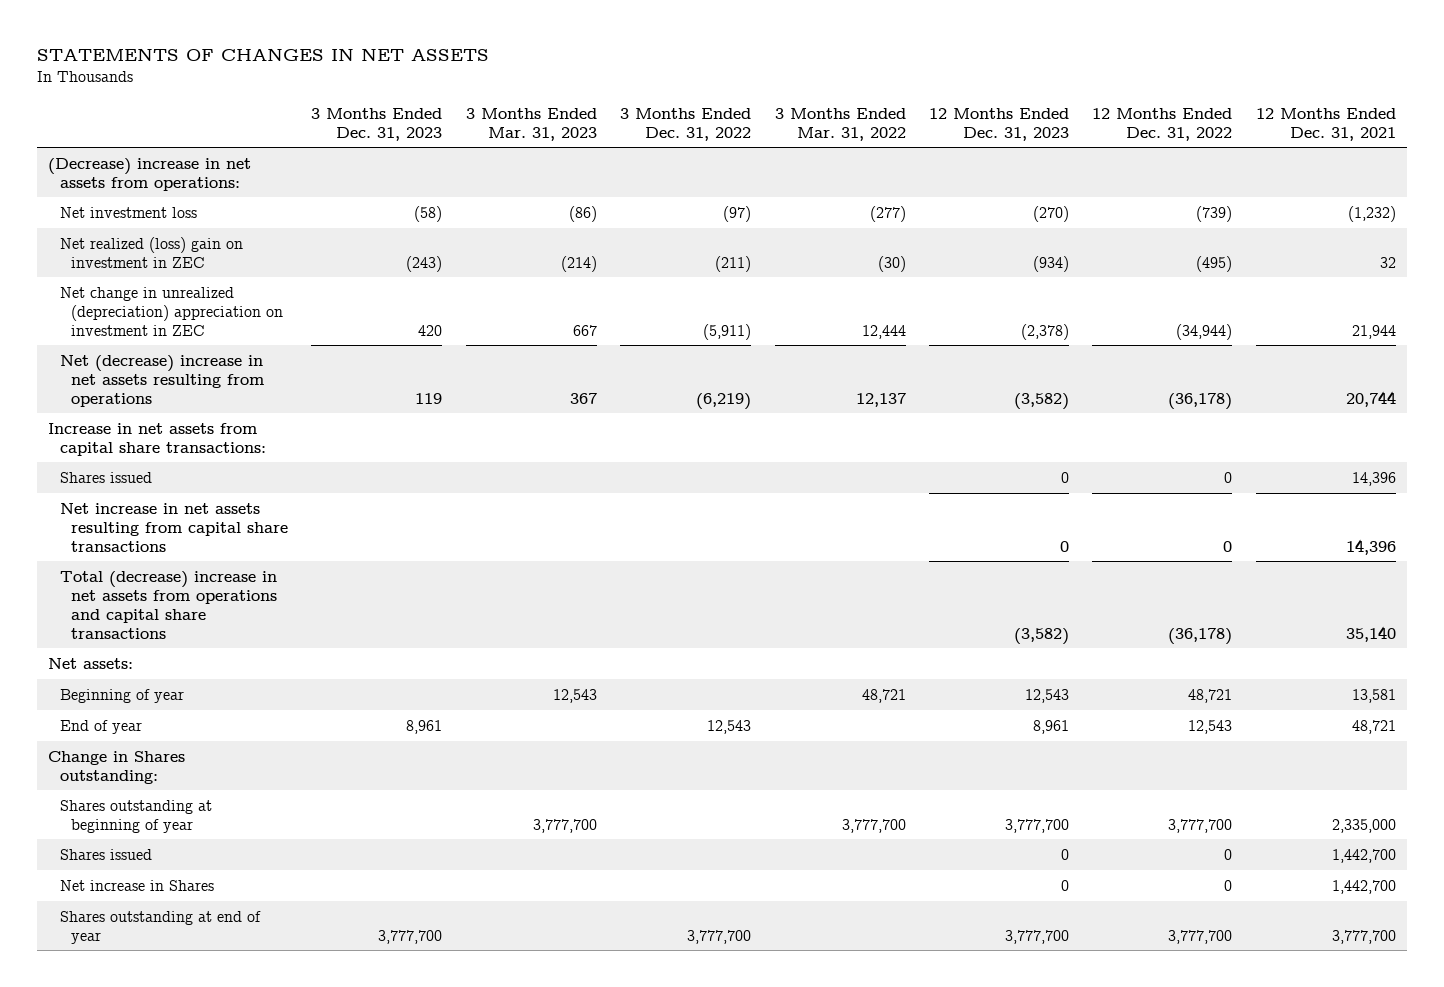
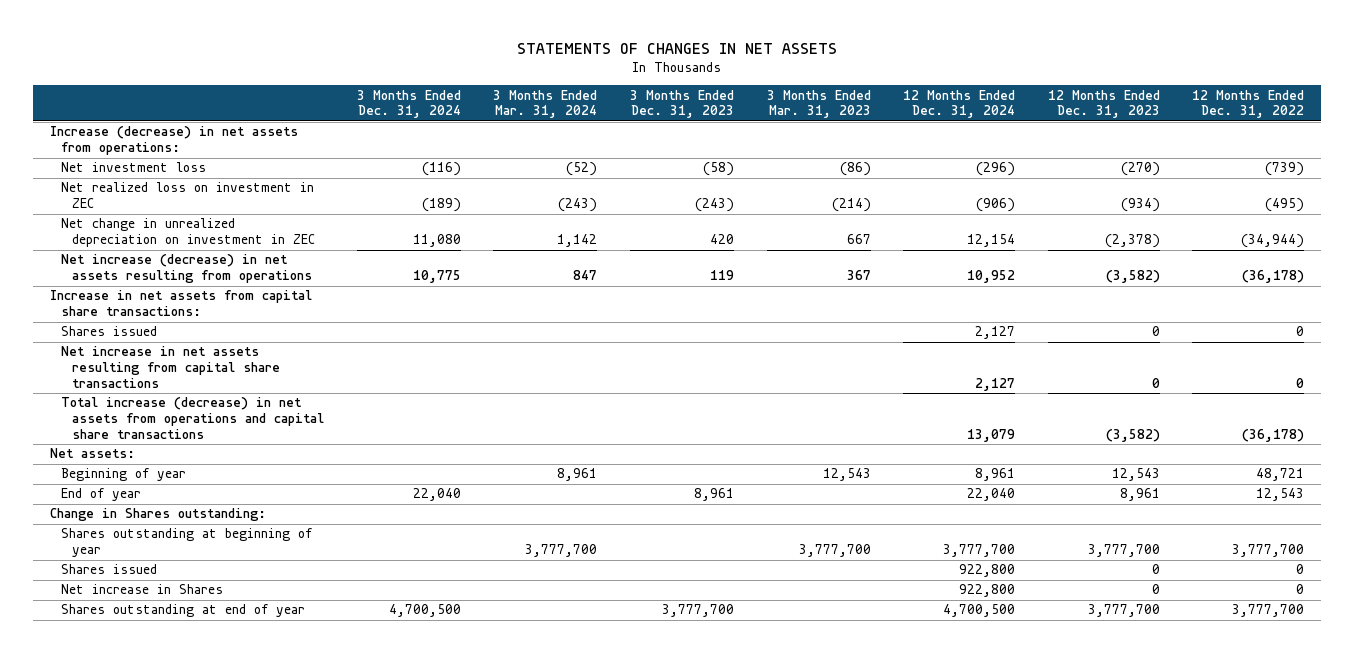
[620,107,752,141] 3 Months Ended Dec. 31, 2022 -> none
[774,107,906,141] 3 Months Ended Mar. 31, 2022 -> none
[1255,107,1396,141] 12 Months Ended Dec. 31, 2021 -> none
none -> [356,89,461,119] 3 Months Ended Dec. 31, 2024
none -> [493,89,598,119] 3 Months Ended Mar. 31, 2024
none -> [903,89,1016,119] 12 Months Ended Dec. 31, 2024
[48,157,252,191] (Decrease) increase in net assets from operations: -> [49,126,298,156] Increase (decrease) in net assets from operations:
[59,236,243,268] Net realized (loss) gain on investment in ZEC -> [60,182,314,209] Net realized loss on investment in ZEC
[59,286,284,336] Net change in unrealized (depreciation) appreciation on investment in ZEC -> [60,218,316,248] Net change in unrealized depreciation on investment in ZEC
[59,354,265,407] Net (decrease) increase in net assets resulting from operations -> [60,254,313,284] Net increase (decrease) in net assets resulting from operations
[59,570,278,639] Total (decrease) increase in net assets from operations and capital share transactions -> [60,397,325,440] Total increase (decrease) in net assets from operations and capital share transactions

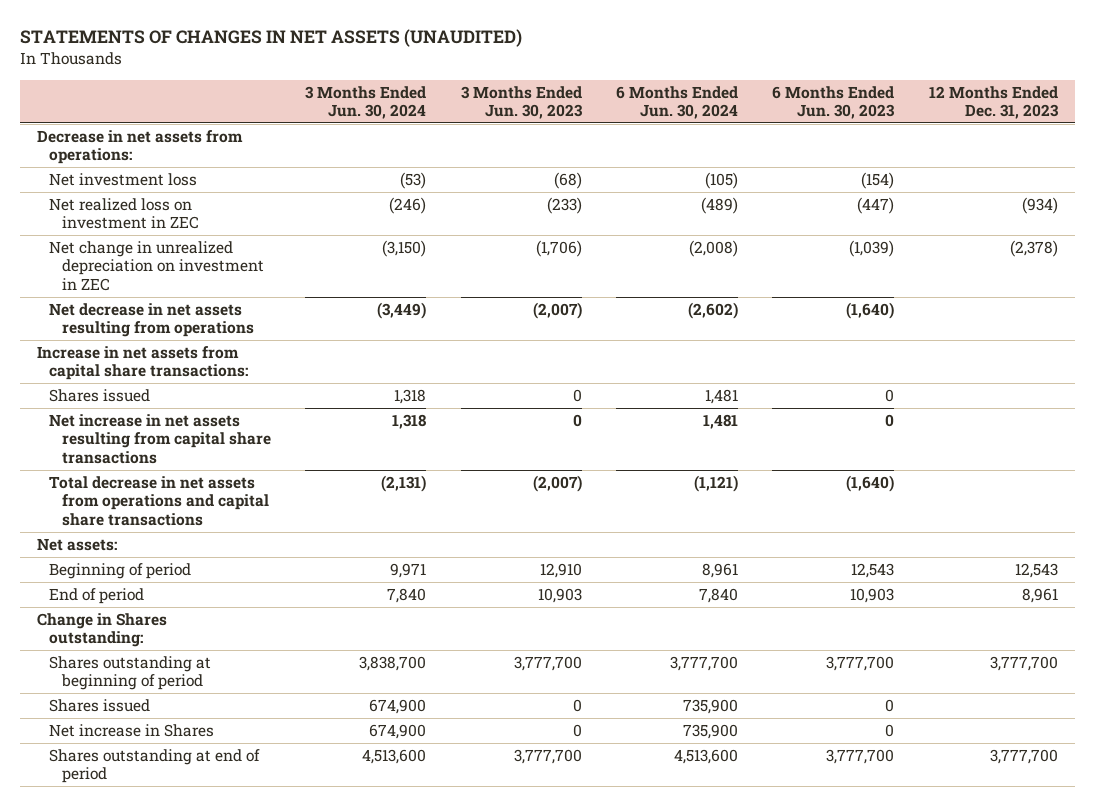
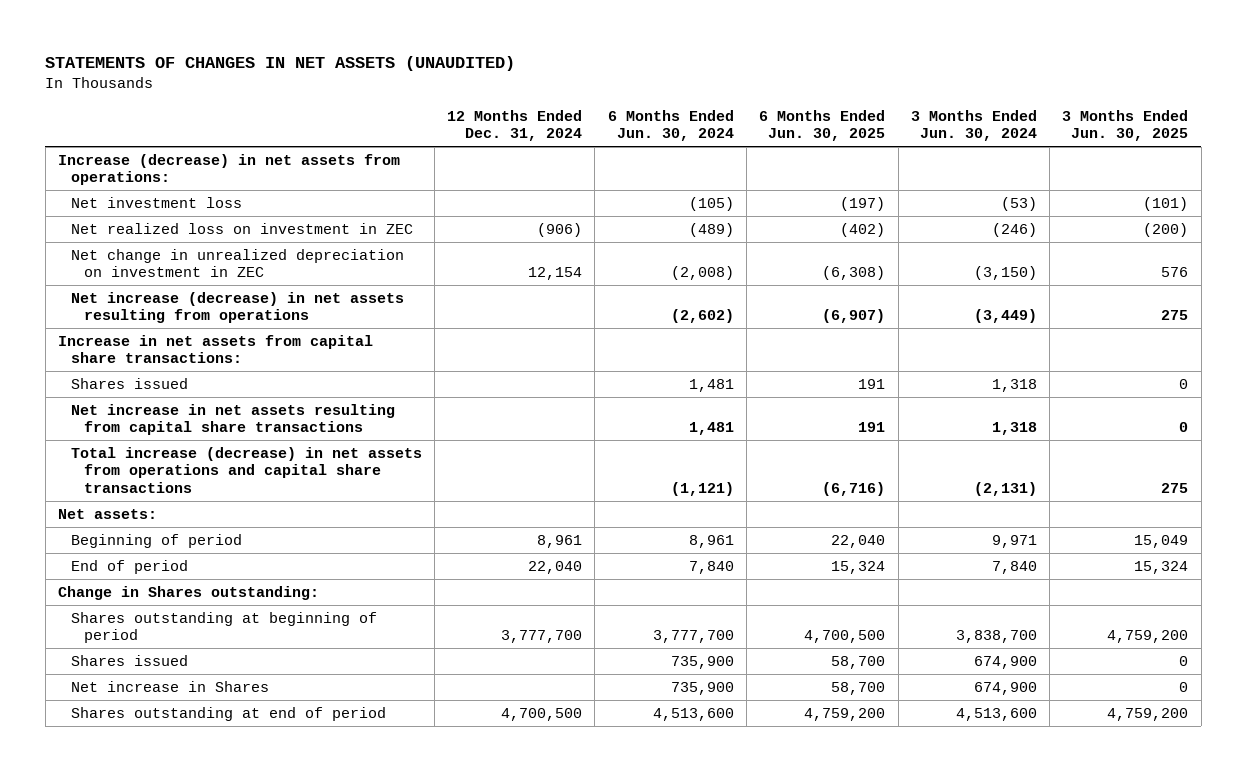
[460,85,583,119] 3 Months Ended Jun. 30, 2023 -> none
[772,85,896,119] 6 Months Ended Jun. 30, 2023 -> none
[928,85,1059,119] 12 Months Ended Dec. 31, 2023 -> none
none -> [447,109,583,142] 12 Months Ended Dec. 31, 2024
none -> [759,109,886,142] 6 Months Ended Jun. 30, 2025
none -> [1062,109,1189,142] 3 Months Ended Jun. 30, 2025
[36,130,243,165] Decrease in net assets from operations: -> [57,153,400,186] Increase (decrease) in net assets from operations:
[49,303,255,338] Net decrease in net assets resulting from operations -> [70,291,404,324] Net increase (decrease) in net assets resulting from operations
[49,476,270,526] Total decrease in net assets from operations and capital share transactions -> [70,446,422,493] Total increase (decrease) in net assets from operations and capital share transactions

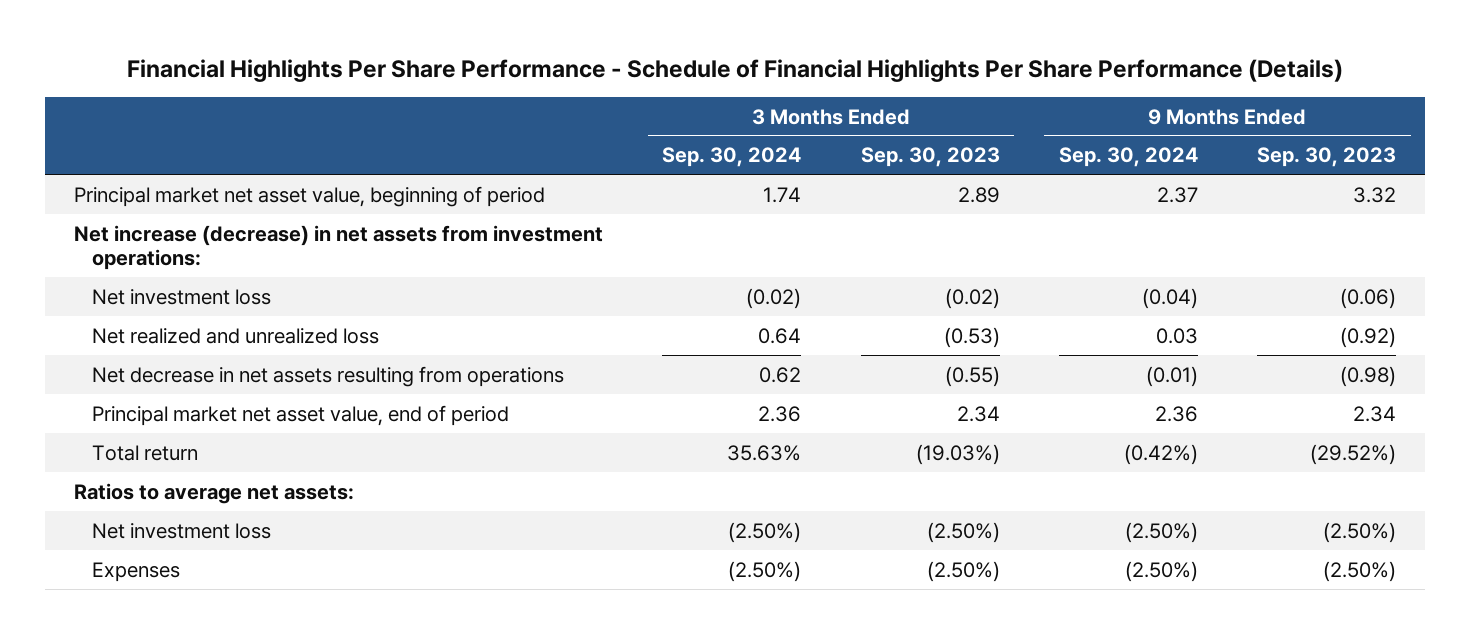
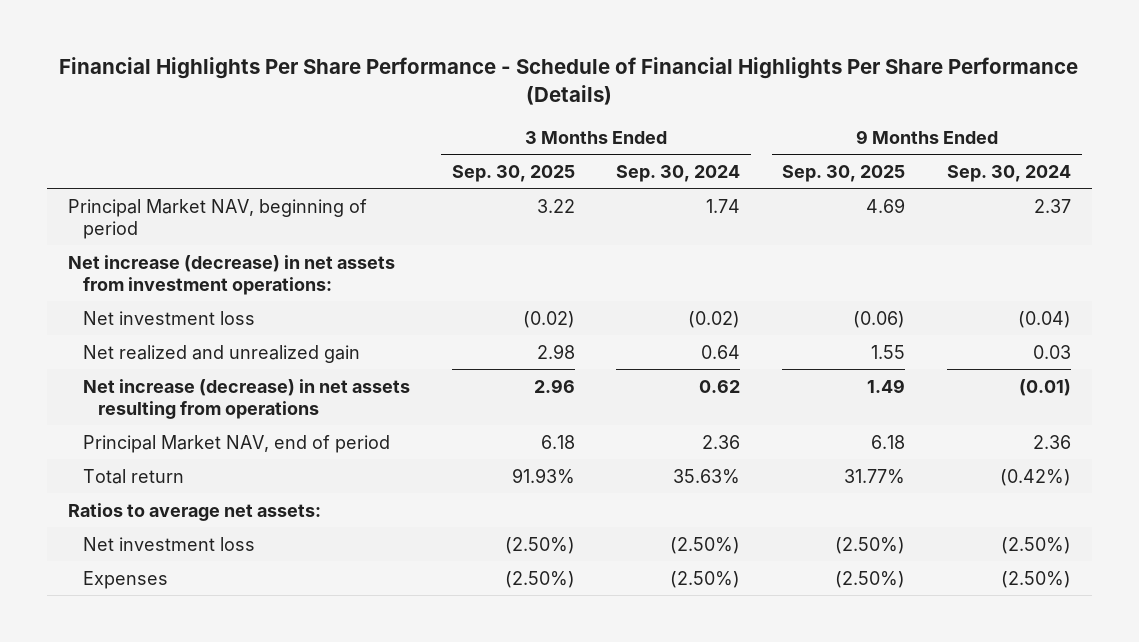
[860,147,1000,168] Sep. 30, 2023 -> none
[1256,147,1396,168] Sep. 30, 2023 -> none
none -> [451,164,575,182] Sep. 30, 2025
none -> [782,164,906,182] Sep. 30, 2025
[74,185,546,207] Principal market net asset value, beginning of period -> [67,198,367,239] Principal Market NAV, beginning of period
[91,327,379,344] Net realized and unrealized loss -> [82,344,360,363] Net realized and unrealized gain
[91,365,564,387] Net decrease in net assets resulting from operations -> [82,378,410,419] Net increase (decrease) in net assets resulting from operations
[91,404,509,426] Principal market net asset value, end of period -> [82,434,390,453] Principal Market NAV, end of period

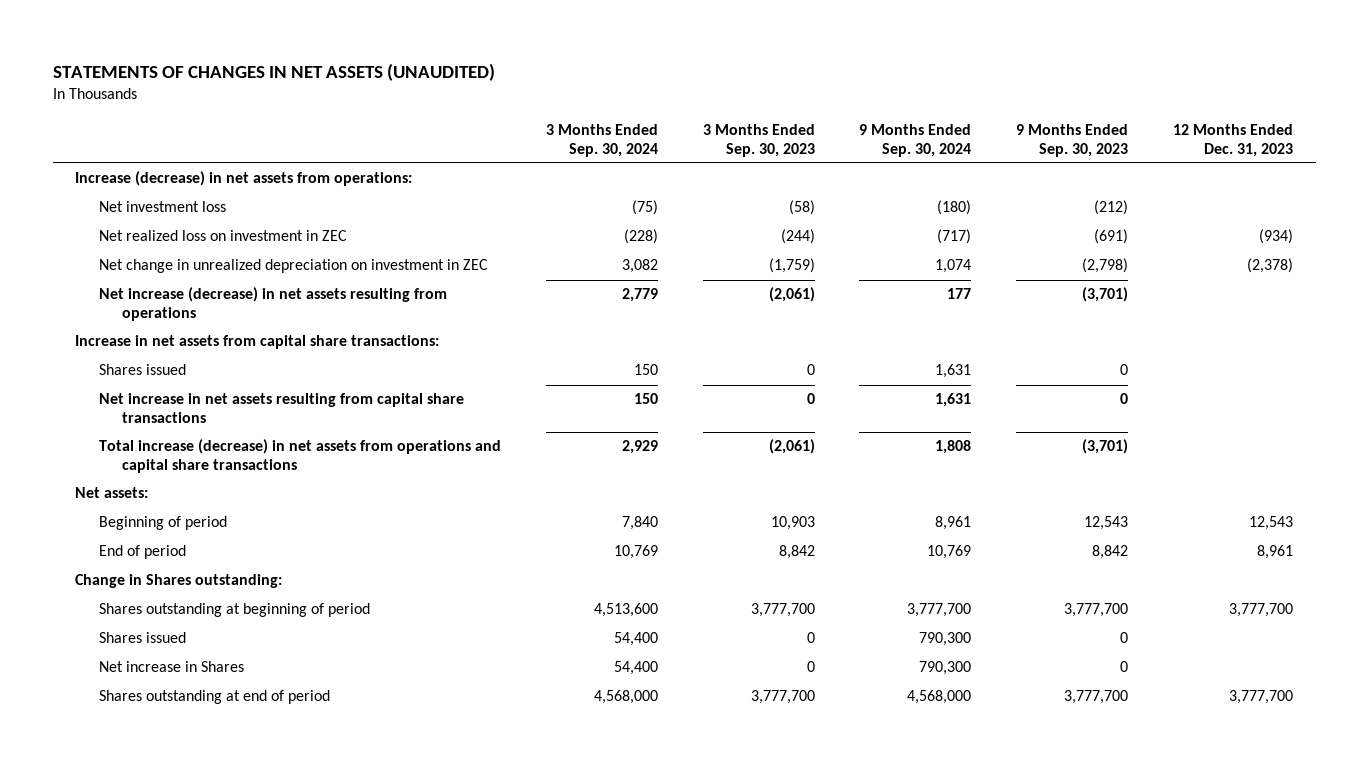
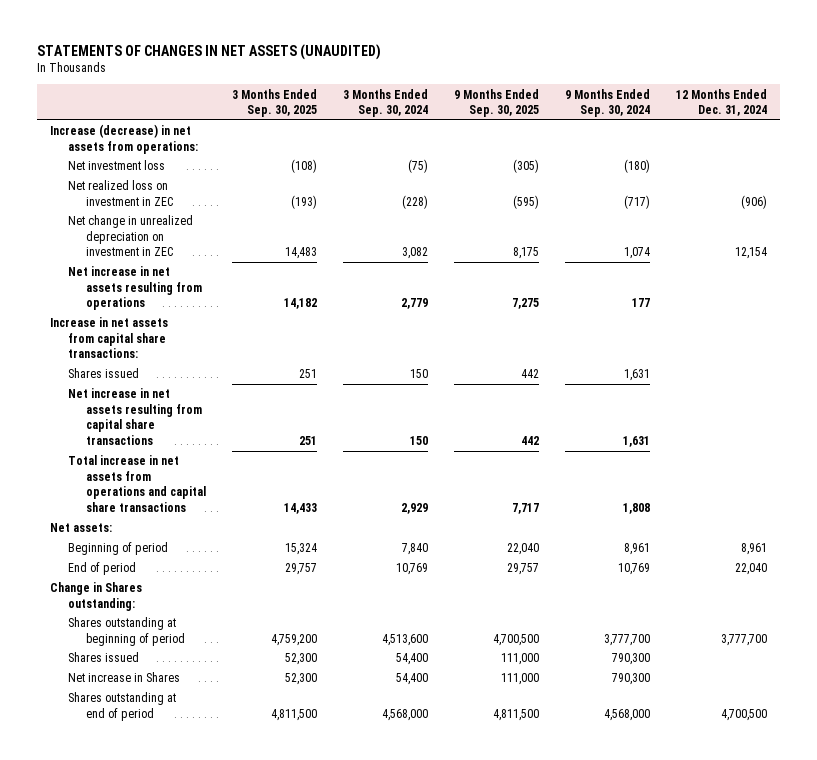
[702,123,815,157] 3 Months Ended Sep. 30, 2023 -> none
[1016,123,1129,157] 9 Months Ended Sep. 30, 2023 -> none
[1173,123,1294,157] 12 Months Ended Dec. 31, 2023 -> none
none -> [231,88,317,118] 3 Months Ended Sep. 30, 2025
none -> [453,88,539,118] 9 Months Ended Sep. 30, 2025
none -> [675,88,767,117] 12 Months Ended Dec. 31, 2024
[98,287,447,322] Net increase (decrease) in net assets resulting from operations -> [67,266,202,311] Net increase in net assets resulting from operations
[98,439,501,474] Total increase (decrease) in net assets from operations and capital share transactions -> [67,455,206,513] Total increase in net assets from operations and capital share transactions

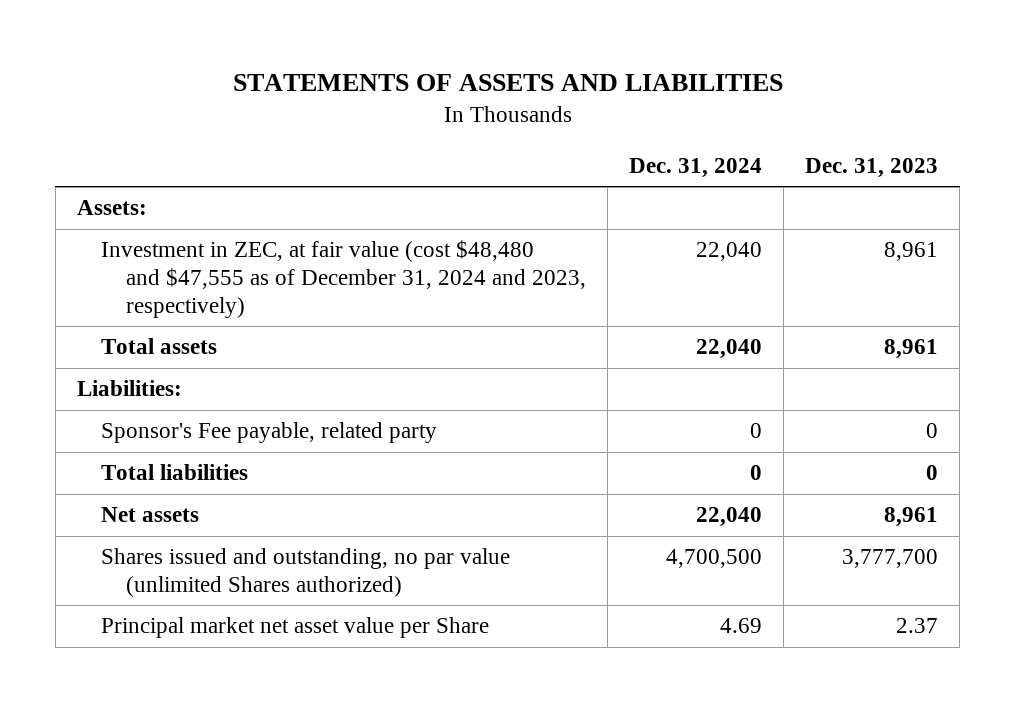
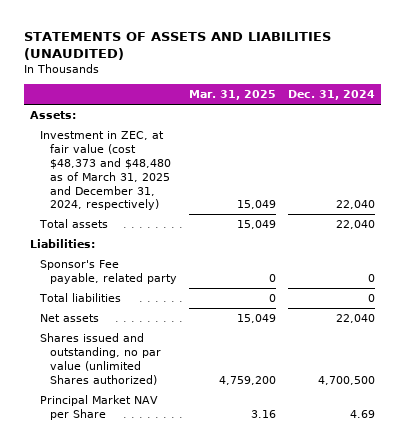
[232,73,783,91] STATEMENTS OF ASSETS AND LIABILITIES -> [24,32,332,61] STATEMENTS OF ASSETS AND LIABILITIES (UNAUDITED)
[805,157,939,178] Dec. 31, 2023 -> none
none -> [188,90,276,101] Mar. 31, 2025
[101,240,586,318] Investment in ZEC, at fair value (cost $48,480 and $47,555 as of December 31, 2024 and 2023, respectively) -> [39,131,171,211] Investment in ZEC, at fair value (cost $48,373 and $48,480 as of March 31, 2025 and December 31, 2024, respectively)
[101,617,490,639] Principal market net asset value per Share -> [39,395,158,420] Principal Market NAV per Share

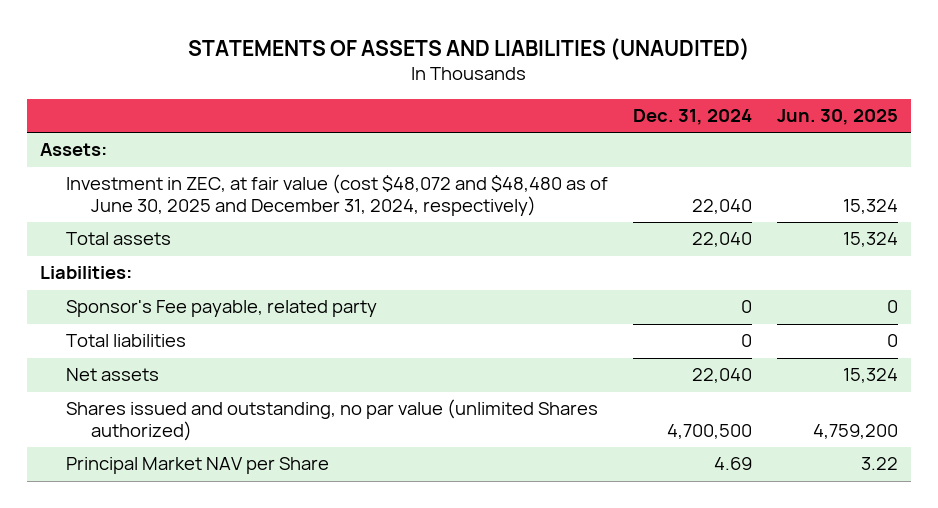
[188,90,276,101] Mar. 31, 2025 -> none
none -> [777,109,899,126] Jun. 30, 2025
[39,131,171,211] Investment in ZEC, at fair value (cost $48,373 and $48,480 as of March 31, 2025 and December 31, 2024, respectively) -> [65,174,608,217] Investment in ZEC, at fair value (cost $48,072 and $48,480 as of June 30, 2025 and December 31, 2024, respectively)

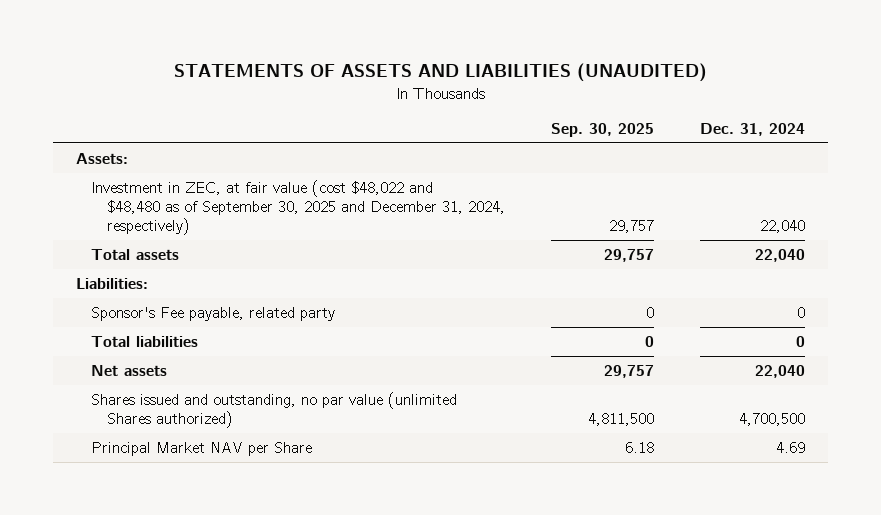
[777,109,899,126] Jun. 30, 2025 -> none
none -> [550,123,654,138] Sep. 30, 2025
[65,174,608,217] Investment in ZEC, at fair value (cost $48,072 and $48,480 as of June 30, 2025 and December 31, 2024, respectively) -> [91,179,505,235] Investment in ZEC, at fair value (cost $48,022 and $48,480 as of September 30, 2025 and December 31, 2024, respectively)

